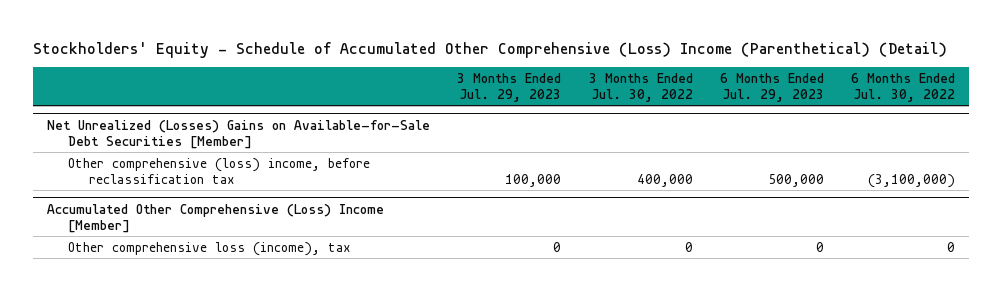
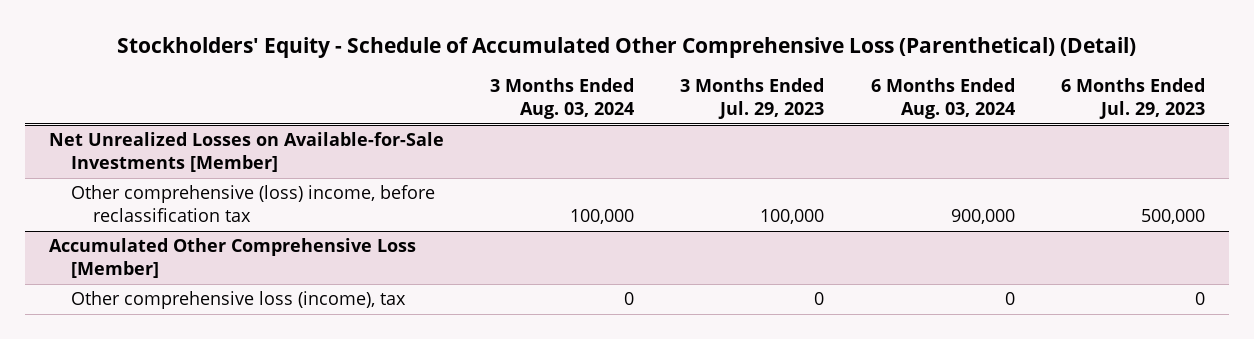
[32,41,947,58] Stockholders' Equity - Schedule of Accumulated Other Comprehensive (Loss) Income (Parenthetical) (Detail) -> [116,36,1136,58] Stockholders' Equity - Schedule of Accumulated Other Comprehensive Loss (Parenthetical) (Detail)
[588,73,693,103] 3 Months Ended Jul. 30, 2022 -> none
[851,73,956,103] 6 Months Ended Jul. 30, 2022 -> none
none -> [489,78,634,119] 3 Months Ended Aug. 03, 2024
none -> [870,78,1015,119] 6 Months Ended Aug. 03, 2024
[46,119,430,149] Net Unrealized (Losses) Gains on Available-for-Sale Debt Securities [Member] -> [48,132,444,173] Net Unrealized Losses on Available-for-Sale Investments [Member]
[46,203,384,233] Accumulated Other Comprehensive (Loss) Income [Member] -> [48,238,416,279] Accumulated Other Comprehensive Loss [Member]

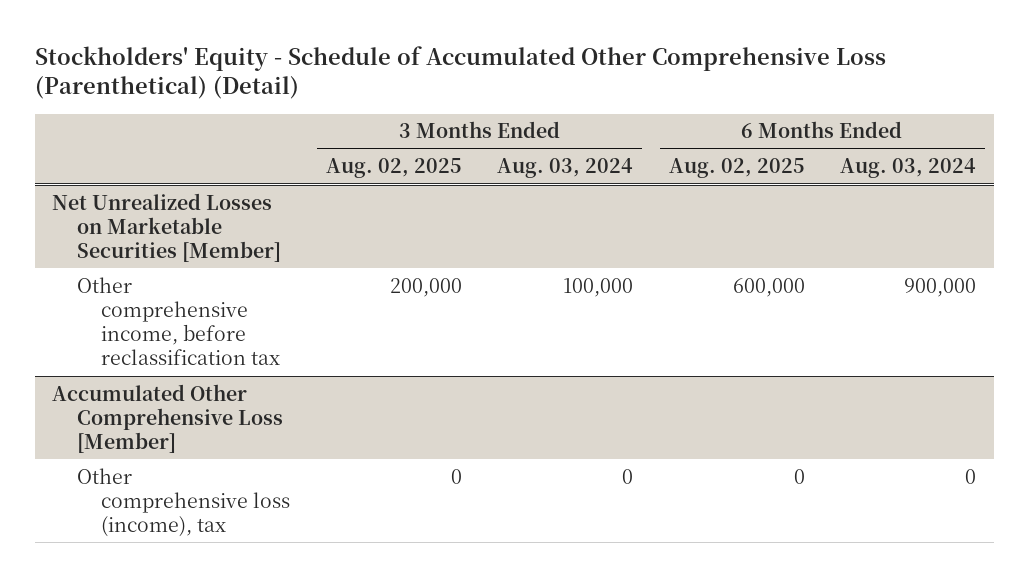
[680,78,825,119] 3 Months Ended Jul. 29, 2023 -> none
[1061,78,1206,119] 6 Months Ended Jul. 29, 2023 -> none
none -> [325,158,462,179] Aug. 02, 2025
none -> [668,158,805,179] Aug. 02, 2025
[48,132,444,173] Net Unrealized Losses on Available-for-Sale Investments [Member] -> none
none -> [52,192,281,262] Net Unrealized Losses on Marketable Securities [Member]
[70,185,435,223] Other comprehensive (loss) income, before reclassification tax -> [76,276,281,366] Other comprehensive income, before reclassification tax

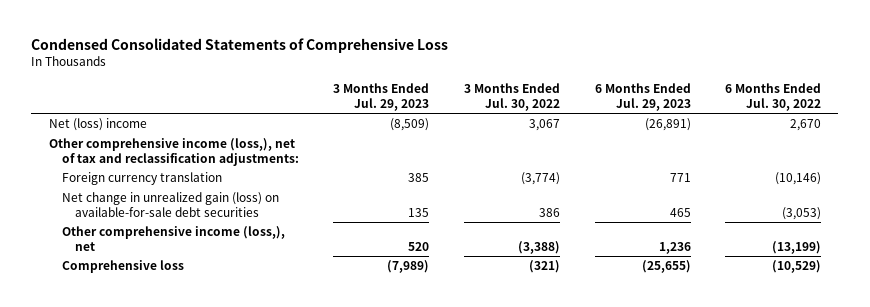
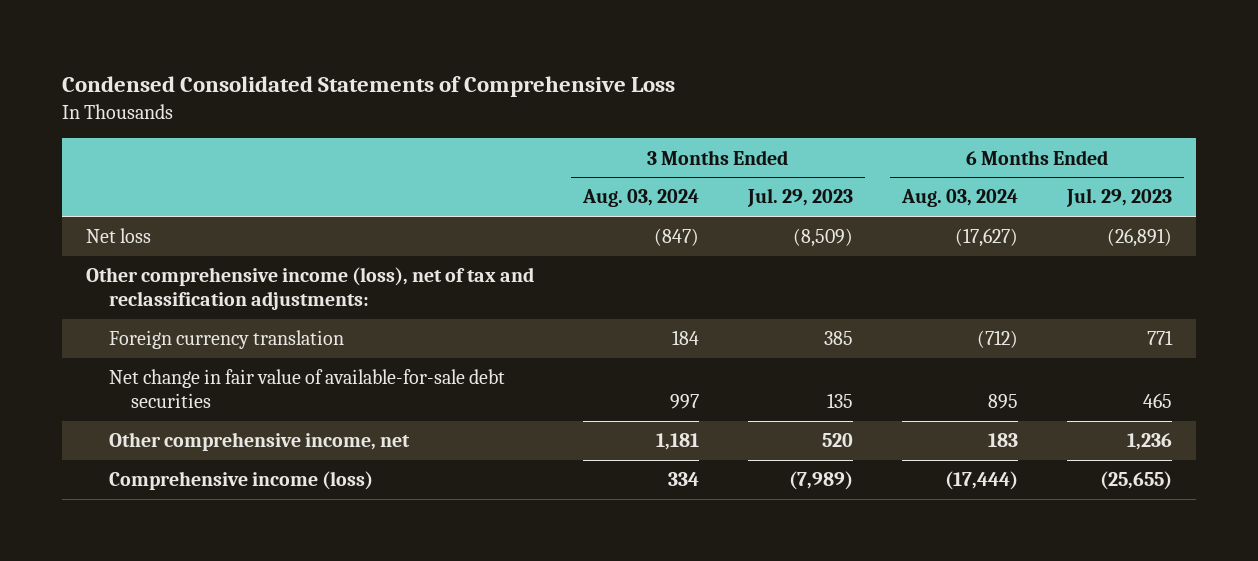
[463,82,560,111] 3 Months Ended Jul. 30, 2022 -> none
[725,82,822,111] 6 Months Ended Jul. 30, 2022 -> none
none -> [582,189,700,208] Aug. 03, 2024
none -> [900,189,1018,208] Aug. 03, 2024
[48,118,147,132] Net (loss) income -> [86,228,152,244] Net loss
[48,138,299,167] Other comprehensive income (loss,), net of tax and reclassification adjustments: -> [86,267,535,311] Other comprehensive income (loss), net of tax and reclassification adjustments:
[61,192,279,218] Net change in unrealized gain (loss) on available-for-sale debt securities -> [108,369,505,409] Net change in fair value of available-for-sale debt securities
[61,226,285,252] Other comprehensive income (loss,), net -> [108,432,410,452] Other comprehensive income, net
[61,260,184,274] Comprehensive loss -> [108,471,373,491] Comprehensive income (loss)

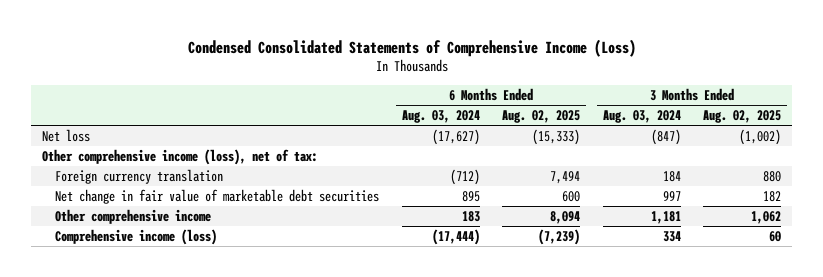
[61,76,675,98] Condensed Consolidated Statements of Comprehensive Loss -> [187,38,636,57] Condensed Consolidated Statements of Comprehensive Income (Loss)
[746,188,853,208] Jul. 29, 2023 -> none
[1065,188,1172,208] Jul. 29, 2023 -> none
none -> [502,110,581,124] Aug. 02, 2025
none -> [702,110,781,124] Aug. 02, 2025
[86,267,535,311] Other comprehensive income (loss), net of tax and reclassification adjustments: -> [42,148,319,165] Other comprehensive income (loss), net of tax:
[108,369,505,409] Net change in fair value of available-for-sale debt securities -> [55,188,380,204] Net change in fair value of marketable debt securities
[108,432,410,452] Other comprehensive income, net -> [55,208,212,224] Other comprehensive income

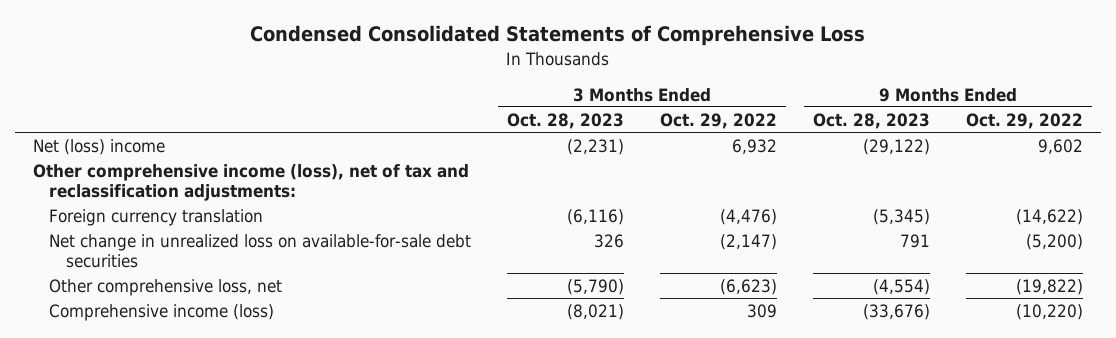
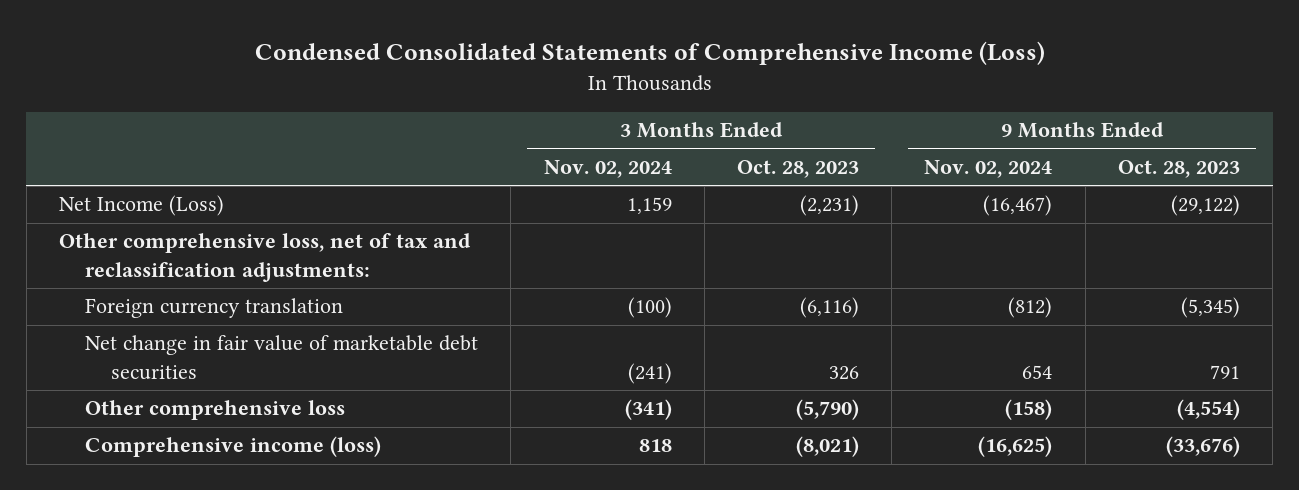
[249,25,865,47] Condensed Consolidated Statements of Comprehensive Loss -> [254,41,1045,66] Condensed Consolidated Statements of Comprehensive Income (Loss)
[660,112,778,129] Oct. 29, 2022 -> none
[966,112,1084,129] Oct. 29, 2022 -> none
none -> [543,160,672,179] Nov. 02, 2024
none -> [924,160,1053,179] Nov. 02, 2024
[32,138,165,155] Net (loss) income -> [59,195,225,217] Net Income (Loss)
[32,163,469,201] Other comprehensive income (loss), net of tax and reclassification adjustments: -> [59,233,472,282] Other comprehensive loss, net of tax and reclassification adjustments:
[49,233,472,268] Net change in unrealized loss on available-for-sale debt securities -> [85,335,479,380] Net change in fair value of marketable debt securities
[49,278,283,296] Other comprehensive loss, net -> [85,400,346,421] Other comprehensive loss

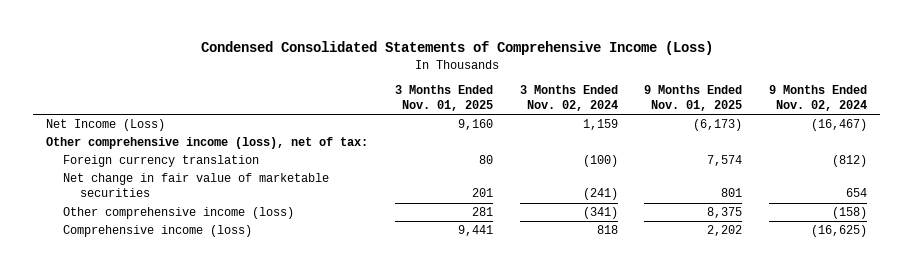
[736,160,859,179] Oct. 28, 2023 -> none
[1117,160,1240,179] Oct. 28, 2023 -> none
none -> [394,85,493,112] 3 Months Ended Nov. 01, 2025
none -> [644,85,743,112] 9 Months Ended Nov. 01, 2025
[59,233,472,282] Other comprehensive loss, net of tax and reclassification adjustments: -> [46,137,369,150] Other comprehensive income (loss), net of tax:
[85,335,479,380] Net change in fair value of marketable debt securities -> [63,173,330,198] Net change in fair value of marketable securities
[85,400,346,421] Other comprehensive loss -> [63,207,295,220] Other comprehensive income (loss)

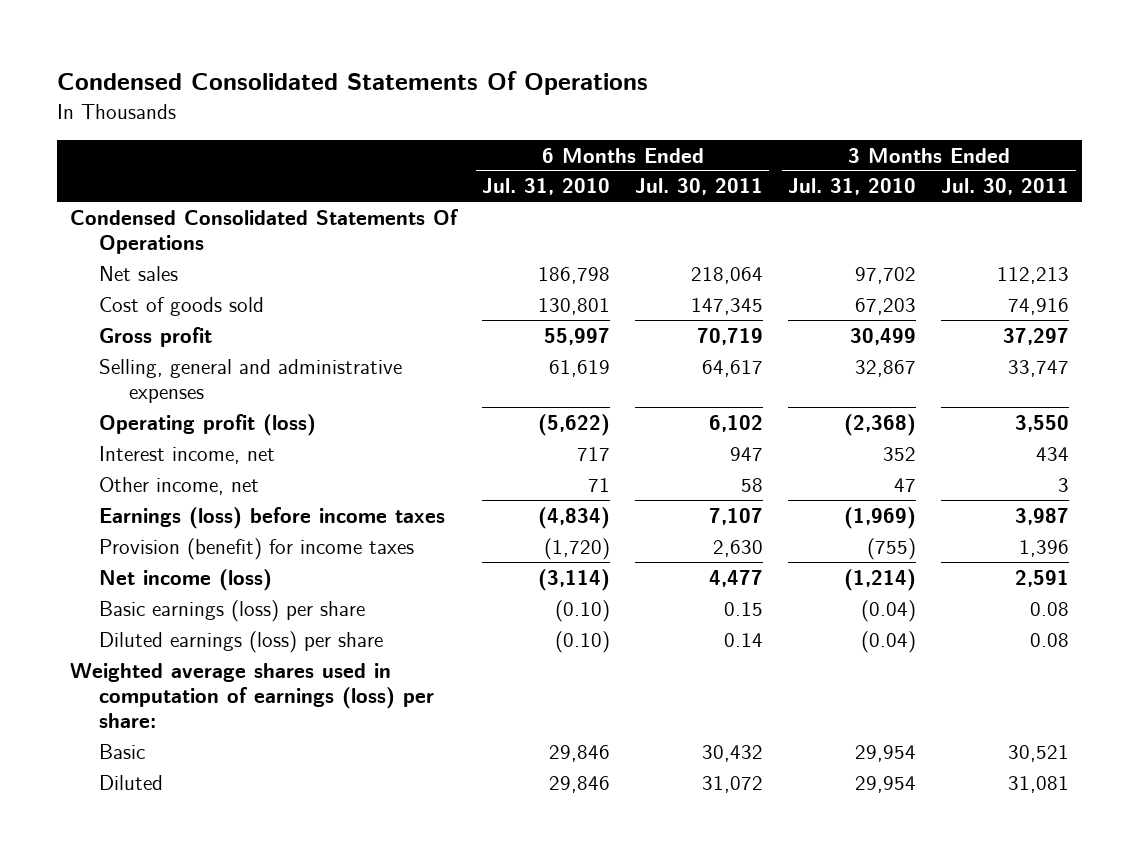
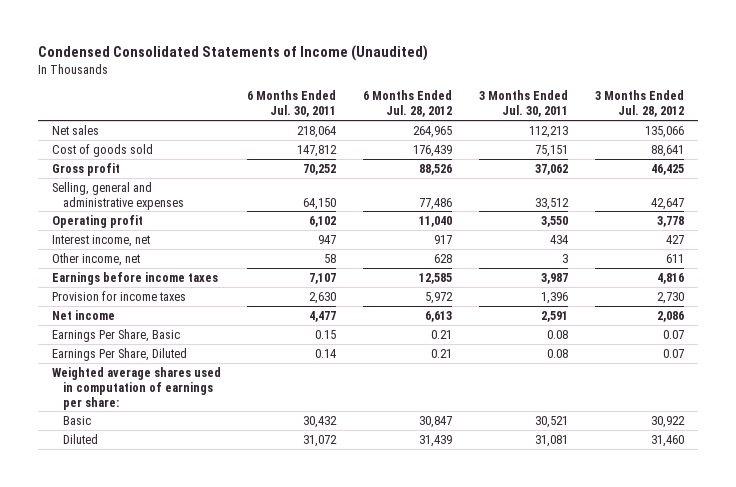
[57,71,649,96] Condensed Consolidated Statements Of Operations -> [38,45,429,62] Condensed Consolidated Statements of Income (Unaudited)
[482,178,611,196] Jul. 31, 2010 -> none
[788,178,917,196] Jul. 31, 2010 -> none
none -> [363,90,453,118] 6 Months Ended Jul. 28, 2012
none -> [595,90,685,118] 3 Months Ended Jul. 28, 2012
[69,208,458,254] Condensed Consolidated Statements Of Operations -> none
[691,297,764,315] 147,345 -> [297,144,338,157] 147,812
[1008,297,1070,315] 74,916 -> [535,144,569,157] 75,151
[697,327,764,345] 70,719 -> [303,163,337,175] 70,252
[1003,327,1070,345] 37,297 -> [535,163,569,175] 37,062
[702,359,764,377] 64,617 -> [303,197,337,210] 64,150
[1008,359,1070,377] 33,747 -> [535,197,570,210] 33,512
[99,413,317,436] Operating profit (loss) -> [51,214,143,228] Operating profit
[99,506,446,529] Earnings (loss) before income taxes -> [51,271,218,285] Earnings before income taxes
[99,537,415,560] Provision (benefit) for income taxes -> [51,290,186,301] Provision for income taxes
[99,568,273,591] Net income (loss) -> [51,309,115,320] Net income
[99,599,366,622] Basic earnings (loss) per share -> [51,328,180,342] Earnings Per Share, Basic
[99,630,384,653] Diluted earnings (loss) per share -> [51,347,187,361] Earnings Per Share, Diluted
[69,662,435,728] Weighted average shares used in computation of earnings (loss) per share: -> [51,366,221,410] Weighted average shares used in computation of earnings per share:

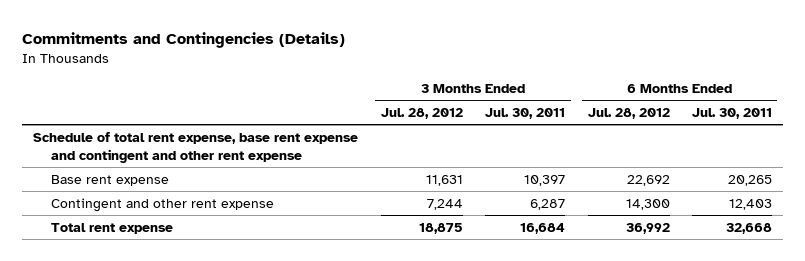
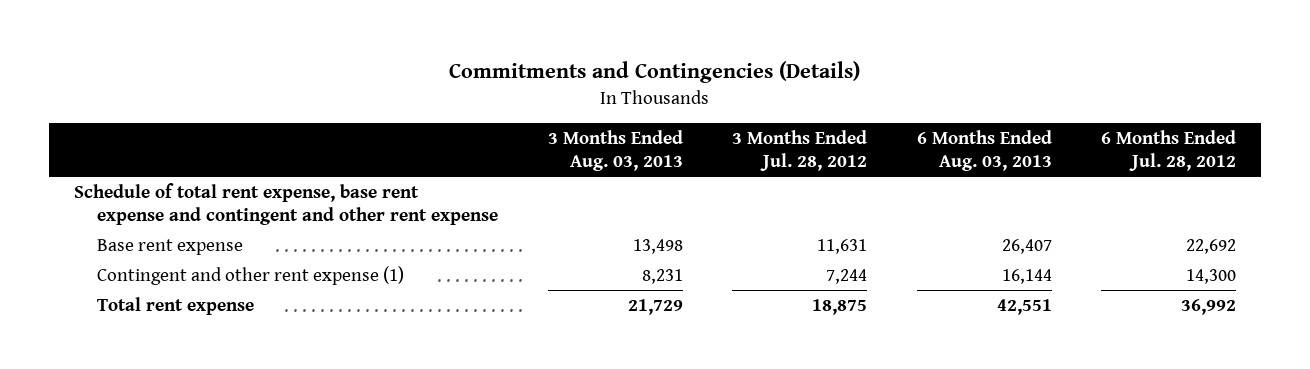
[485,108,566,120] Jul. 30, 2011 -> none
[691,108,772,120] Jul. 30, 2011 -> none
none -> [547,129,683,171] 3 Months Ended Aug. 03, 2013
none -> [916,129,1052,171] 6 Months Ended Aug. 03, 2013
[50,197,274,212] Contingent and other rent expense -> [96,266,404,286] Contingent and other rent expense (1)

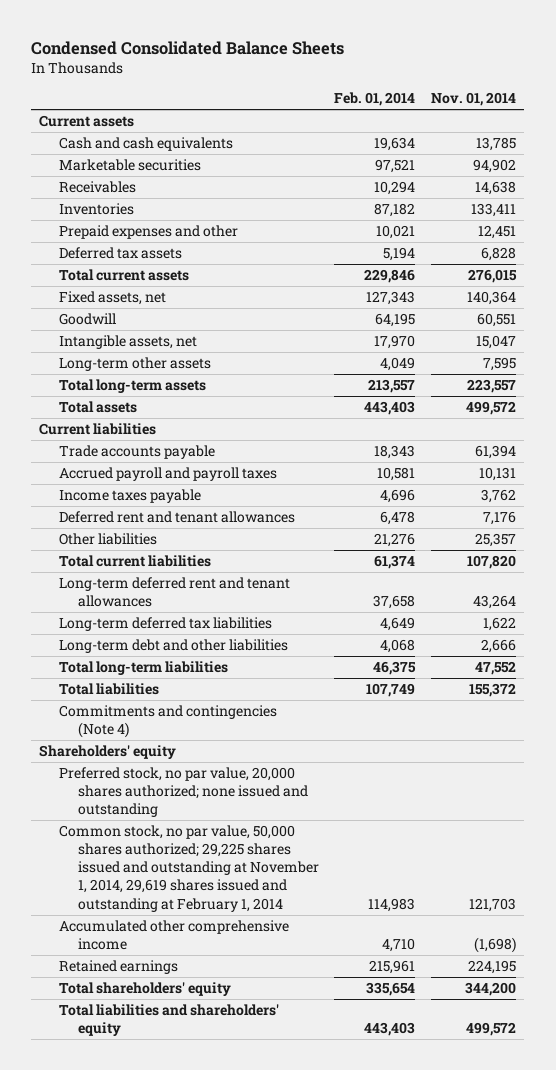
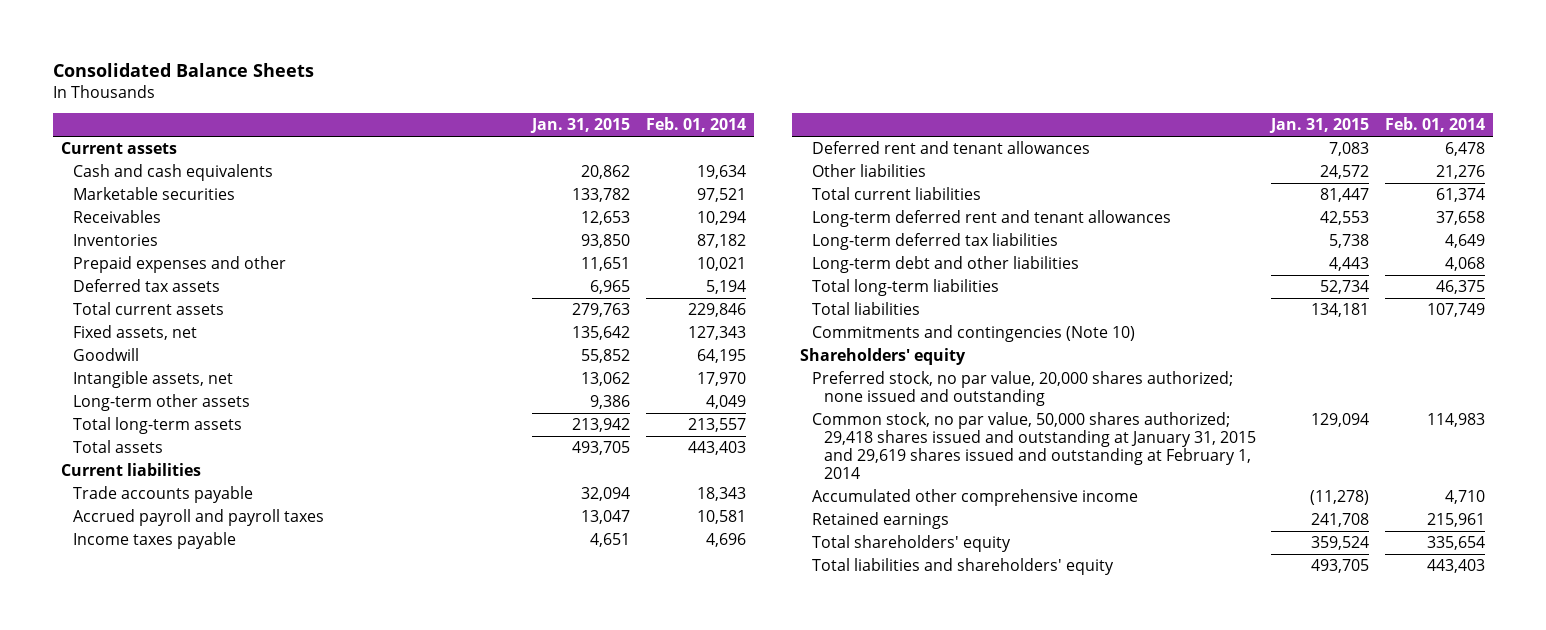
[31,40,345,55] Condensed Consolidated Balance Sheets -> [53,62,315,77] Consolidated Balance Sheets
[431,92,517,107] Nov. 01, 2014 -> none
none -> [530,117,631,133] Jan. 31, 2015
[58,705,277,739] Commitments and contingencies (Note 4) -> [811,324,1135,342] Commitments and contingencies (Note 10)
[58,825,319,912] Common stock, no par value, 50,000 shares authorized; 29,225 shares issued and outstanding at November 1, 2014, 29,619 shares issued and outstanding at February 1, 2014 -> [811,411,1256,480] Common stock, no par value, 50,000 shares authorized; 29,418 shares issued and outstanding at January 31, 2015 and 29,619 shares issued and outstanding at February 1, 2014

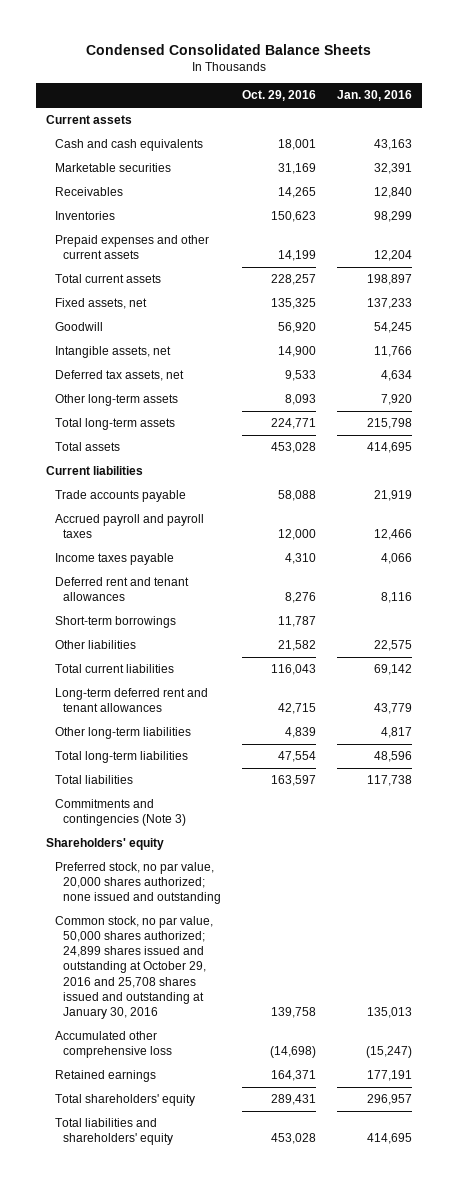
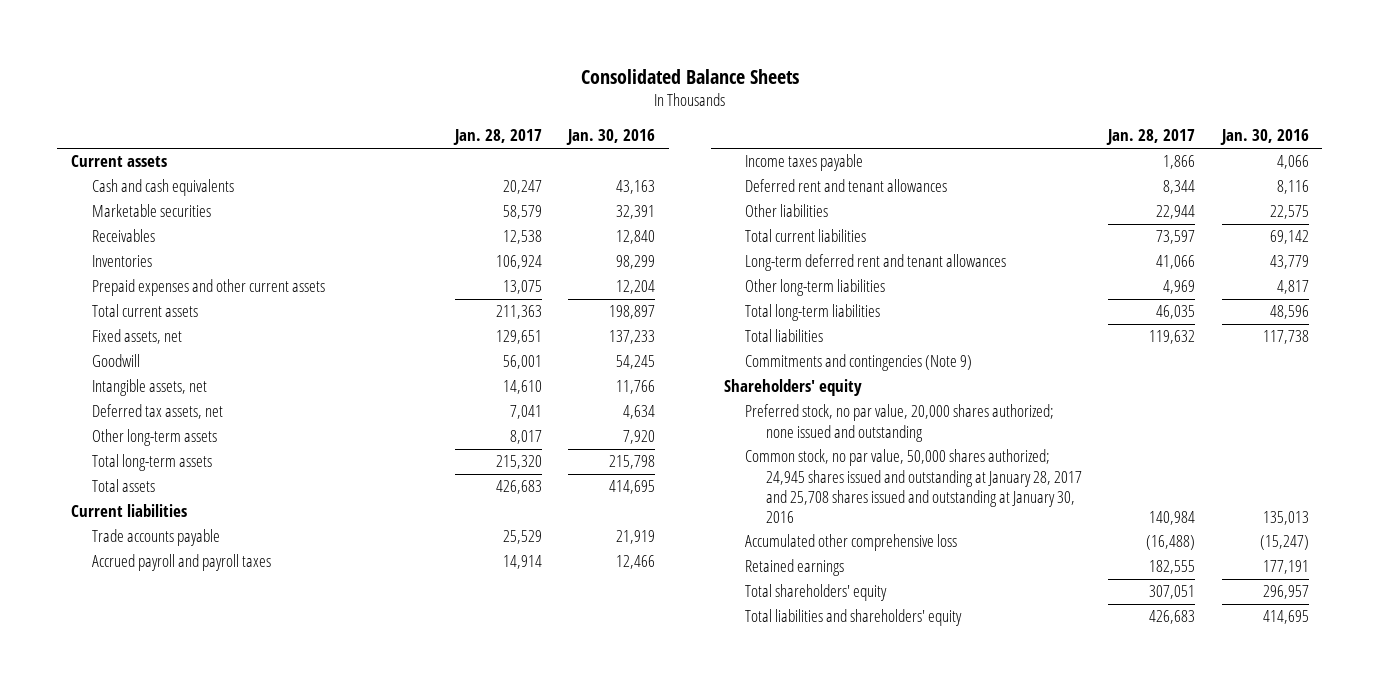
[85,43,371,55] Condensed Consolidated Balance Sheets -> [580,68,799,84] Consolidated Balance Sheets
[241,90,316,102] Oct. 29, 2016 -> none
none -> [453,129,543,146] Jan. 28, 2017
[54,616,176,629] Short-term borrowings -> none
[54,799,187,827] Commitments and contingencies (Note 3) -> [744,354,972,372] Commitments and contingencies (Note 9)
[54,916,213,1019] Common stock, no par value, 50,000 shares authorized; 24,899 shares issued and outstanding at October 29, 2016 and 25,708 shares issued and outstanding at January 30, 2016 -> [744,449,1083,523] Common stock, no par value, 50,000 shares authorized; 24,945 shares issued and outstanding at January 28, 2017 and 25,708 shares issued and outstanding at January 30, 2016

